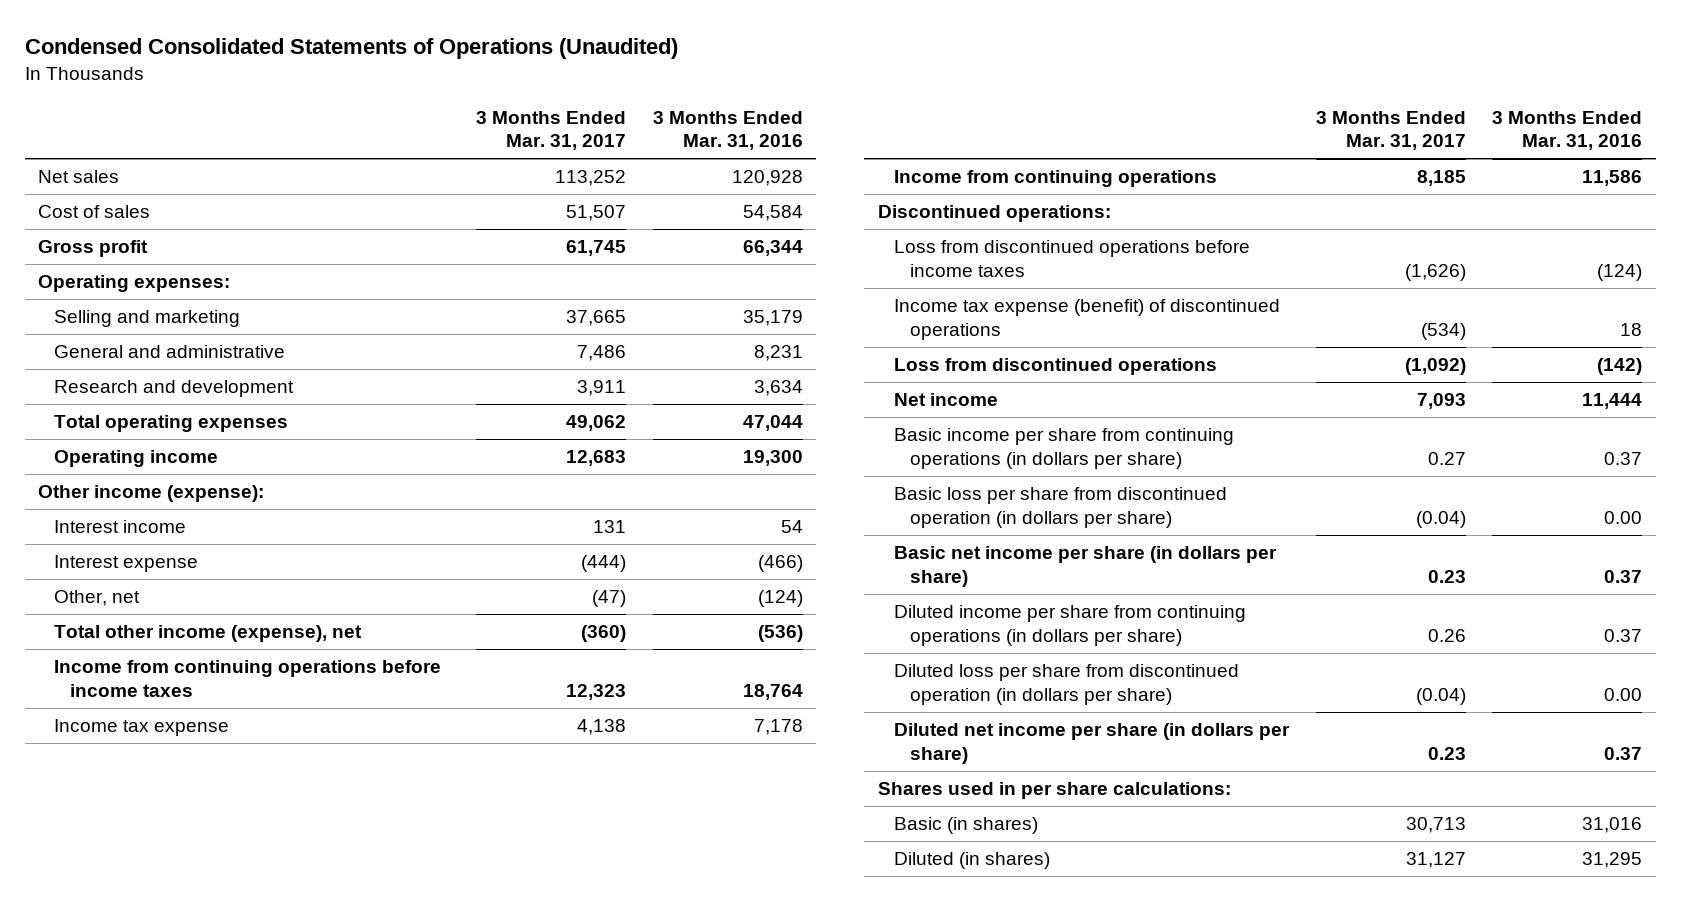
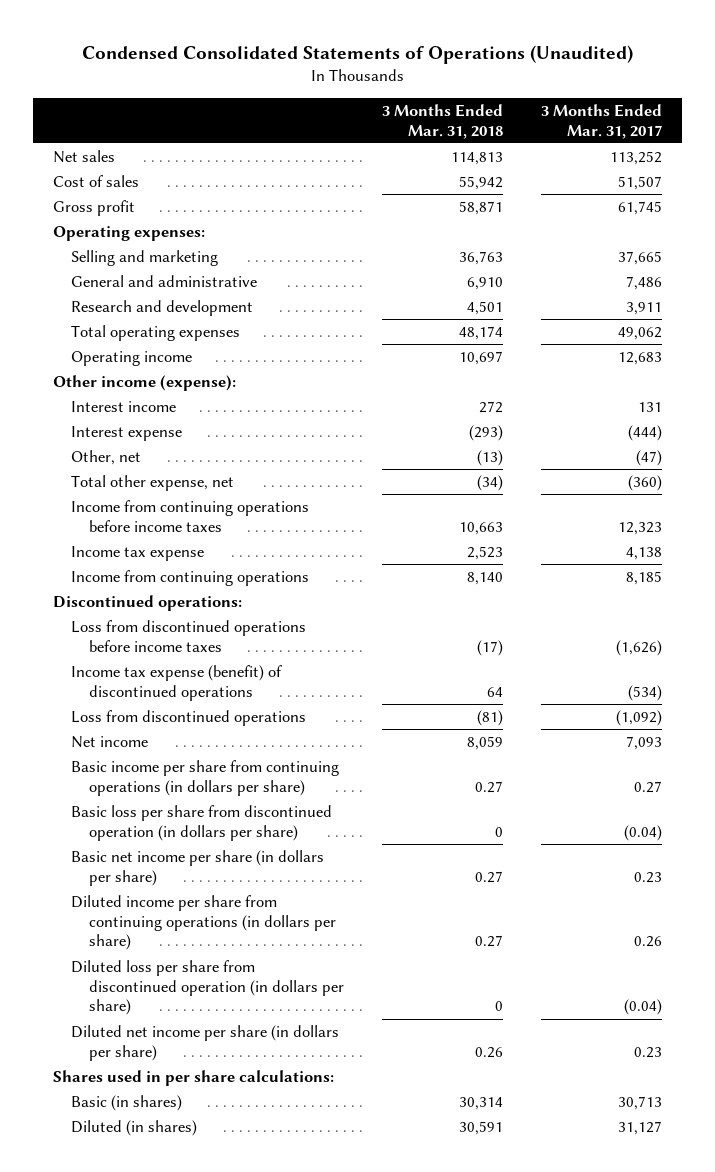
[652,110,803,151] 3 Months Ended Mar. 31, 2016 -> none
none -> [382,103,504,139] 3 Months Ended Mar. 31, 2018
[54,625,363,643] Total other income (expense), net -> [70,475,234,492] Total other expense, net

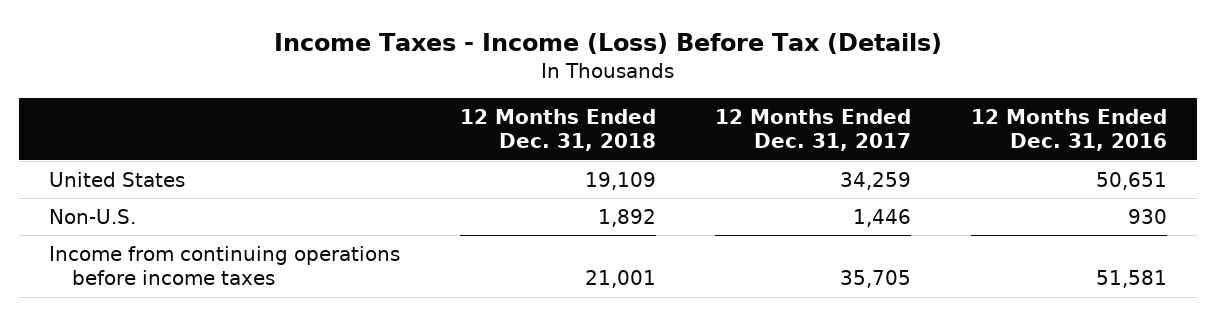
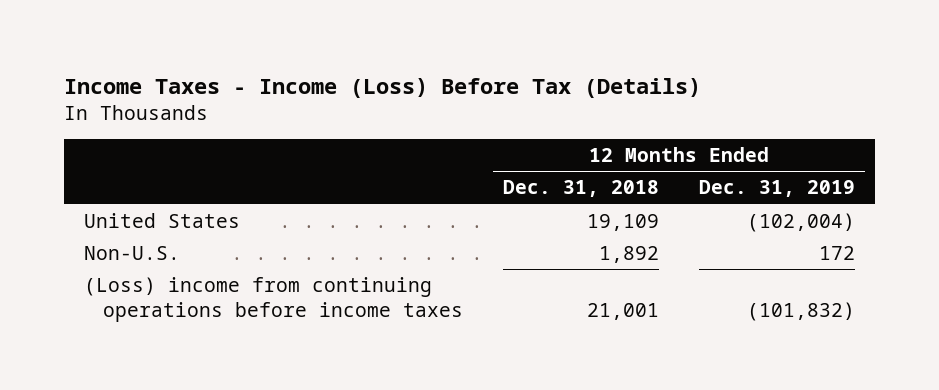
[715,109,912,152] 12 Months Ended Dec. 31, 2017 -> none
[970,109,1167,152] 12 Months Ended Dec. 31, 2016 -> none
none -> [698,180,855,198] Dec. 31, 2019
[48,245,400,286] Income from continuing operations before income taxes -> [83,277,464,323] (Loss) income from continuing operations before income taxes

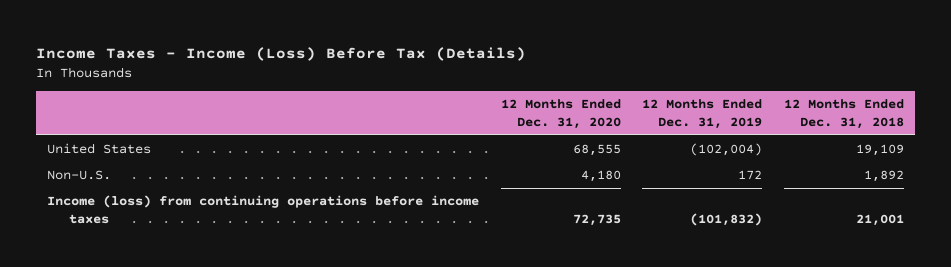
none -> [500,99,621,130] 12 Months Ended Dec. 31, 2020
[83,277,464,323] (Loss) income from continuing operations before income taxes -> [47,194,480,224] Income (loss) from continuing operations before income taxes

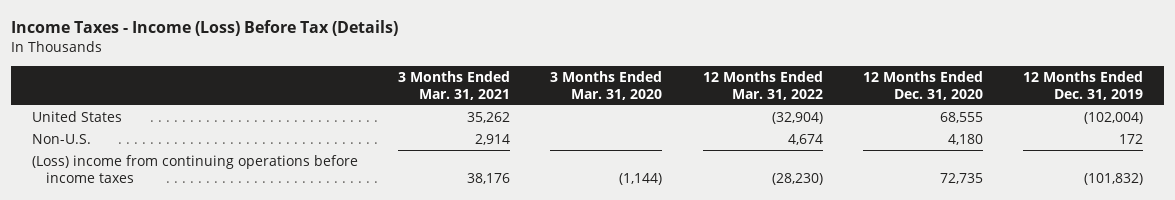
[783,99,904,130] 12 Months Ended Dec. 31, 2018 -> none
none -> [397,71,510,100] 3 Months Ended Mar. 31, 2021
none -> [550,71,663,100] 3 Months Ended Mar. 31, 2020
none -> [702,71,823,100] 12 Months Ended Mar. 31, 2022
[47,194,480,224] Income (loss) from continuing operations before income taxes -> [31,155,358,183] (Loss) income from continuing operations before income taxes

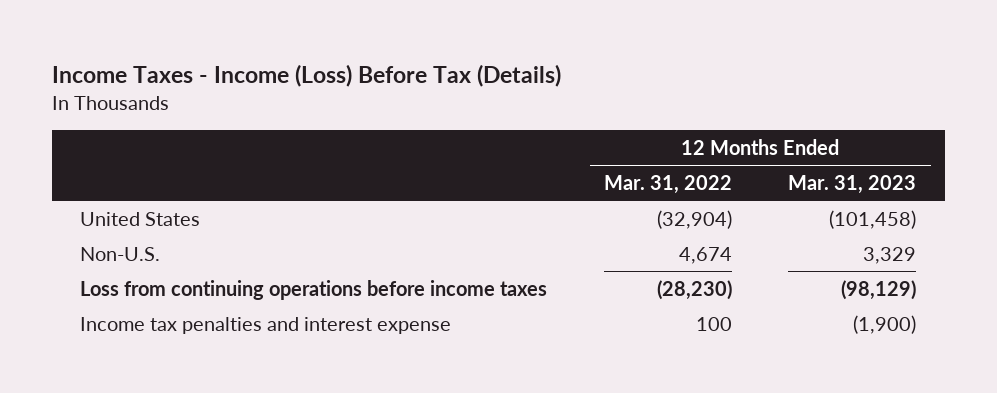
[397,71,510,100] 3 Months Ended Mar. 31, 2021 -> none
[550,71,663,100] 3 Months Ended Mar. 31, 2020 -> none
[862,71,983,100] 12 Months Ended Dec. 31, 2020 -> none
[1023,71,1144,100] 12 Months Ended Dec. 31, 2019 -> none
none -> [788,174,917,194] Mar. 31, 2023
[31,155,358,183] (Loss) income from continuing operations before income taxes -> [80,279,548,300] Loss from continuing operations before income taxes
none -> [80,316,452,334] Income tax penalties and interest expense

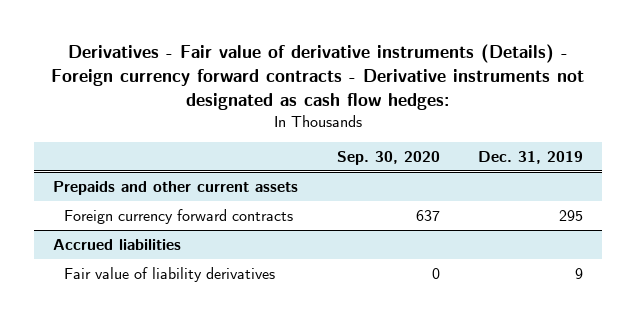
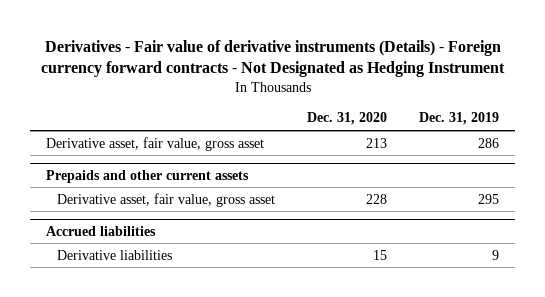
[51,43,585,110] Derivatives - Fair value of derivative instruments (Details) - Foreign currency forward contracts - Derivative instruments not designated as cash flow hedges: -> [40,39,505,78] Derivatives - Fair value of derivative instruments (Details) - Foreign currency forward contracts - Not Designated as Hedging Instrument
[336,150,440,165] Sep. 30, 2020 -> none
none -> [307,112,388,126] Dec. 31, 2020
none -> [46,136,265,151] Derivative asset, fair value, gross asset
[64,208,294,224] Foreign currency forward contracts -> [57,192,276,207] Derivative asset, fair value, gross asset
[64,266,276,282] Fair value of liability derivatives -> [57,249,173,260] Derivative liabilities

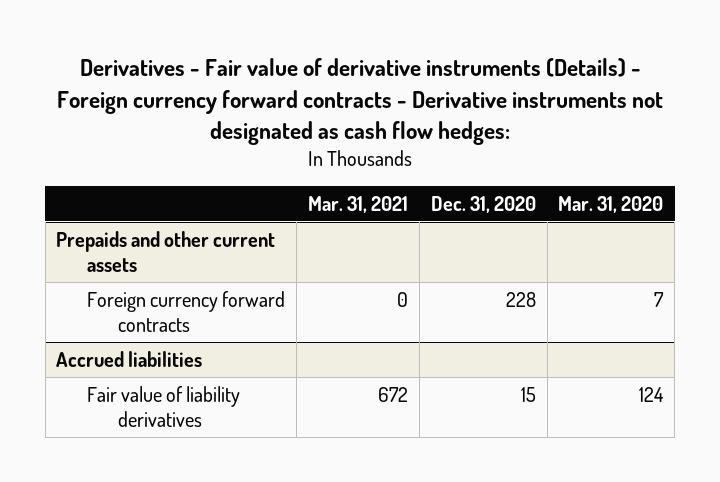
[40,39,505,78] Derivatives - Fair value of derivative instruments (Details) - Foreign currency forward contracts - Not Designated as Hedging Instrument -> [56,58,663,145] Derivatives - Fair value of derivative instruments (Details) - Foreign currency forward contracts - Derivative instruments not designated as cash flow hedges:
[419,112,500,126] Dec. 31, 2019 -> none
none -> [308,195,409,213] Mar. 31, 2021
none -> [558,195,664,213] Mar. 31, 2020
[46,136,265,151] Derivative asset, fair value, gross asset -> none
[57,192,276,207] Derivative asset, fair value, gross asset -> [87,290,286,332] Foreign currency forward contracts
[57,249,173,260] Derivative liabilities -> [87,385,241,427] Fair value of liability derivatives

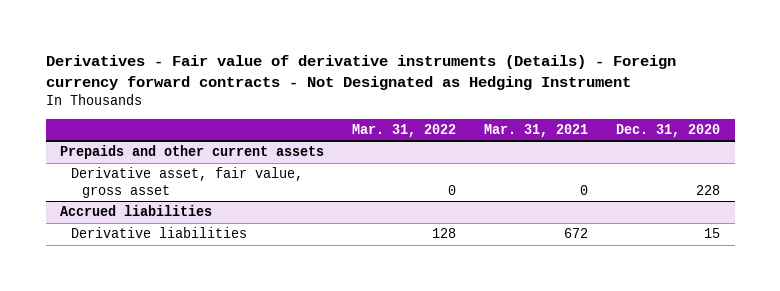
[56,58,663,145] Derivatives - Fair value of derivative instruments (Details) - Foreign currency forward contracts - Derivative instruments not designated as cash flow hedges: -> [45,55,676,91] Derivatives - Fair value of derivative instruments (Details) - Foreign currency forward contracts - Not Designated as Hedging Instrument
[558,195,664,213] Mar. 31, 2020 -> none
none -> [351,123,456,137] Mar. 31, 2022
[87,290,286,332] Foreign currency forward contracts -> [71,167,304,198] Derivative asset, fair value, gross asset
[87,385,241,427] Fair value of liability derivatives -> [71,227,248,239] Derivative liabilities

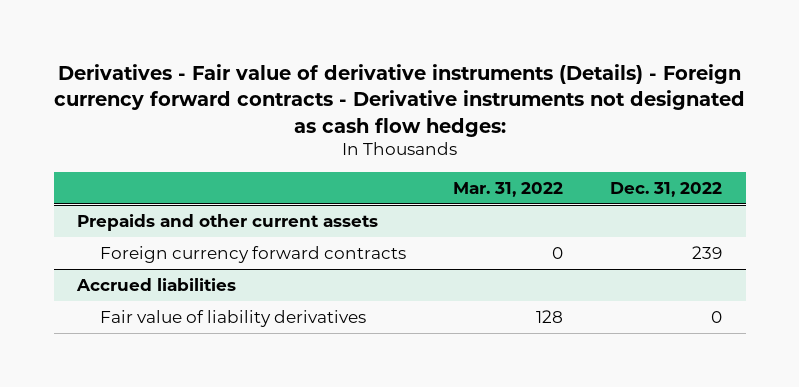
[45,55,676,91] Derivatives - Fair value of derivative instruments (Details) - Foreign currency forward contracts - Not Designated as Hedging Instrument -> [53,64,745,137] Derivatives - Fair value of derivative instruments (Details) - Foreign currency forward contracts - Derivative instruments not designated as cash flow hedges:
[484,123,589,137] Mar. 31, 2021 -> none
[616,123,721,137] Dec. 31, 2020 -> none
none -> [610,181,723,197] Dec. 31, 2022
[71,167,304,198] Derivative asset, fair value, gross asset -> [99,245,406,263] Foreign currency forward contracts
[71,227,248,239] Derivative liabilities -> [99,309,366,327] Fair value of liability derivatives

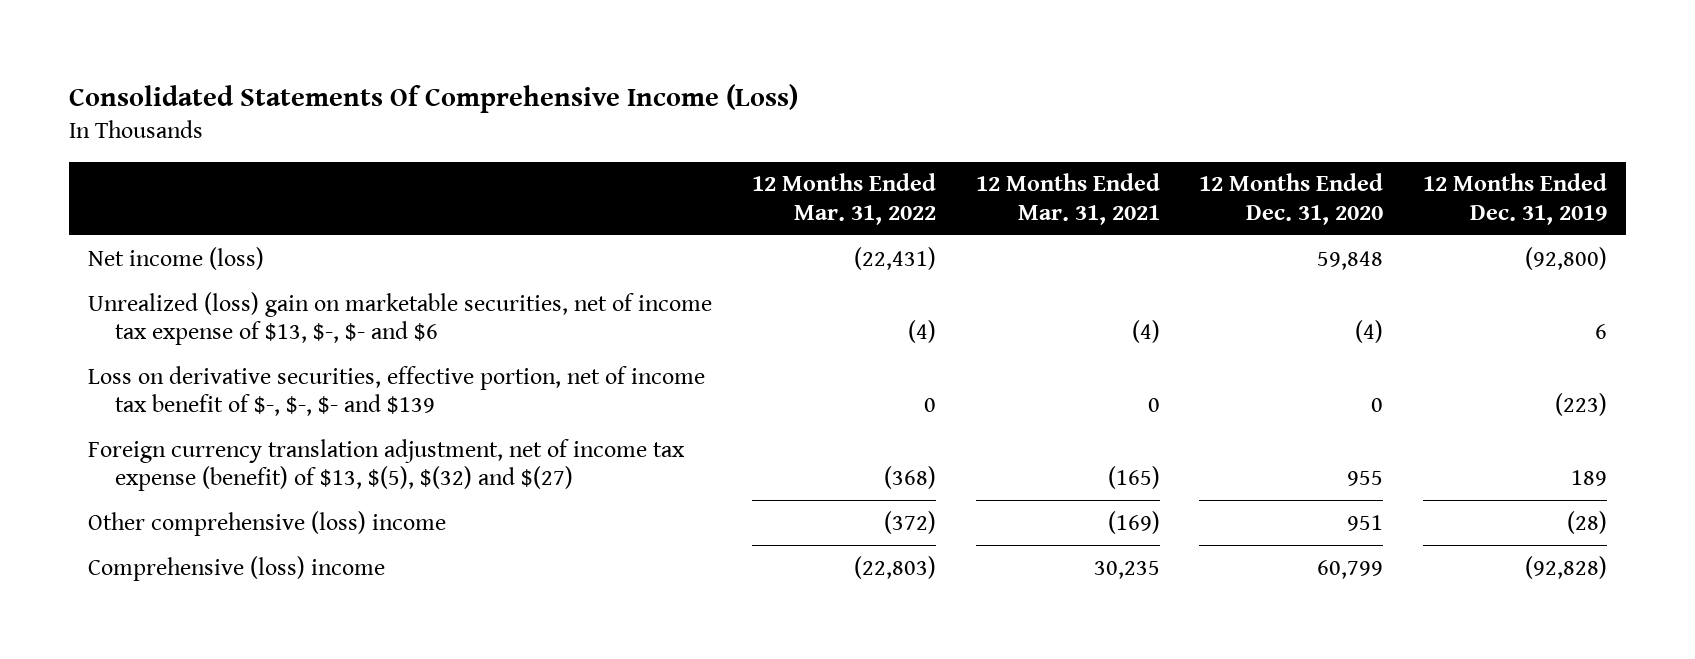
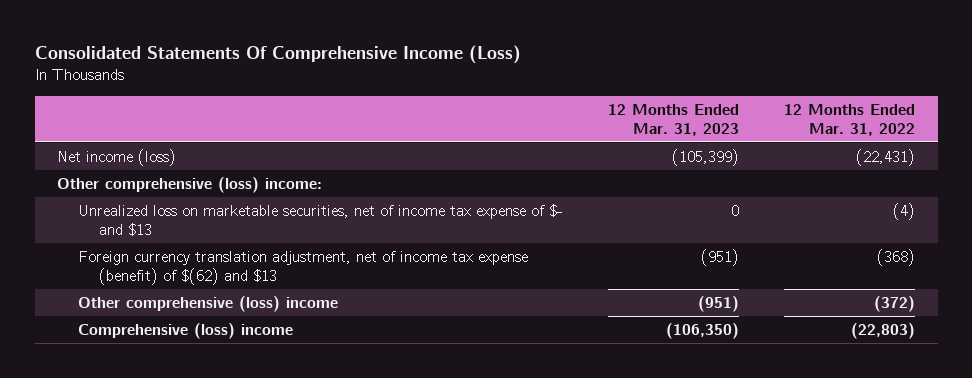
[975,173,1160,225] 12 Months Ended Mar. 31, 2021 -> none
[1199,173,1384,225] 12 Months Ended Dec. 31, 2020 -> none
[1422,173,1607,225] 12 Months Ended Dec. 31, 2019 -> none
none -> [608,104,740,136] 12 Months Ended Mar. 31, 2023
[88,365,706,417] Loss on derivative securities, effective portion, net of income tax benefit of $-, $-, $- and $139 -> none
none -> [57,177,323,194] Other comprehensive (loss) income:
[88,291,713,346] Unrealized (loss) gain on marketable securities, net of income tax expense of $13, $-, $- and $6 -> [77,204,563,236] Unrealized loss on marketable securities, net of income tax expense of $- and $13
[88,438,686,492] Foreign currency translation adjustment, net of income tax expense (benefit) of $13, $(5), $(32) and $(27) -> [77,251,528,285] Foreign currency translation adjustment, net of income tax expense (benefit) of $(62) and $13

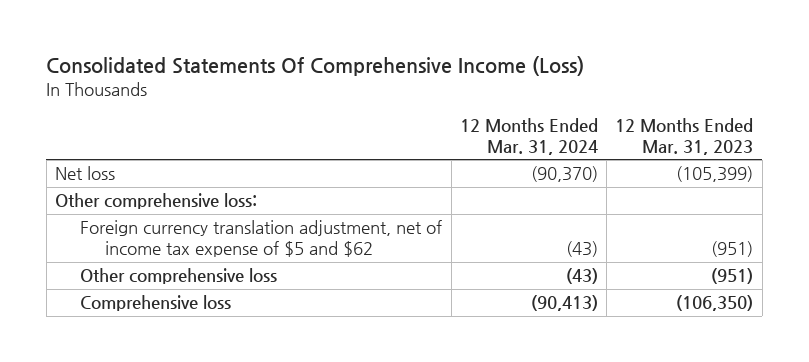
[784,104,916,136] 12 Months Ended Mar. 31, 2022 -> none
none -> [459,118,598,155] 12 Months Ended Mar. 31, 2024
[77,204,563,236] Unrealized loss on marketable securities, net of income tax expense of $- and $13 -> none
[57,149,177,167] Net income (loss) -> [55,166,116,181] Net loss
[57,177,323,194] Other comprehensive (loss) income: -> [55,193,258,210] Other comprehensive loss:
[77,251,528,285] Foreign currency translation adjustment, net of income tax expense (benefit) of $(62) and $13 -> [80,220,443,257] Foreign currency translation adjustment, net of income tax expense of $5 and $62
[77,296,338,313] Other comprehensive (loss) income -> [80,268,278,285] Other comprehensive loss
[77,323,293,340] Comprehensive (loss) income -> [80,295,232,312] Comprehensive loss

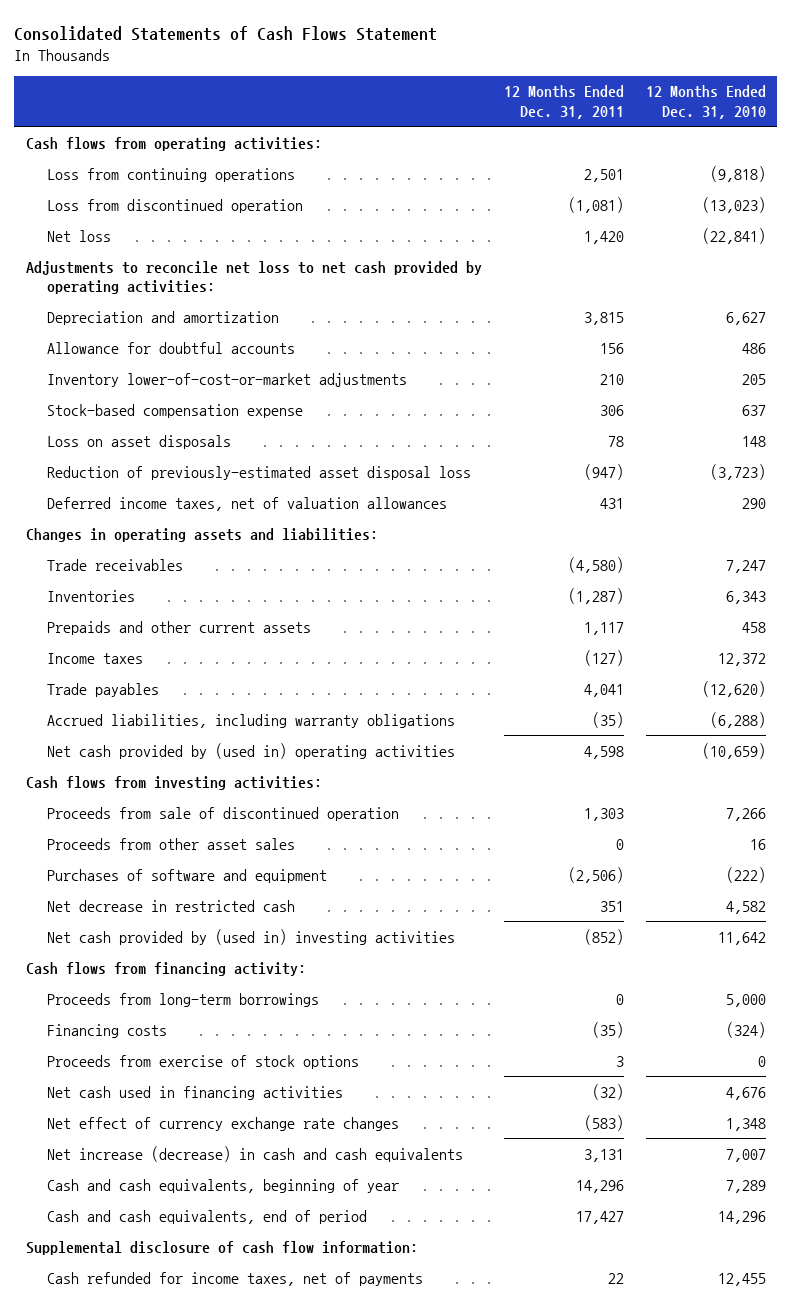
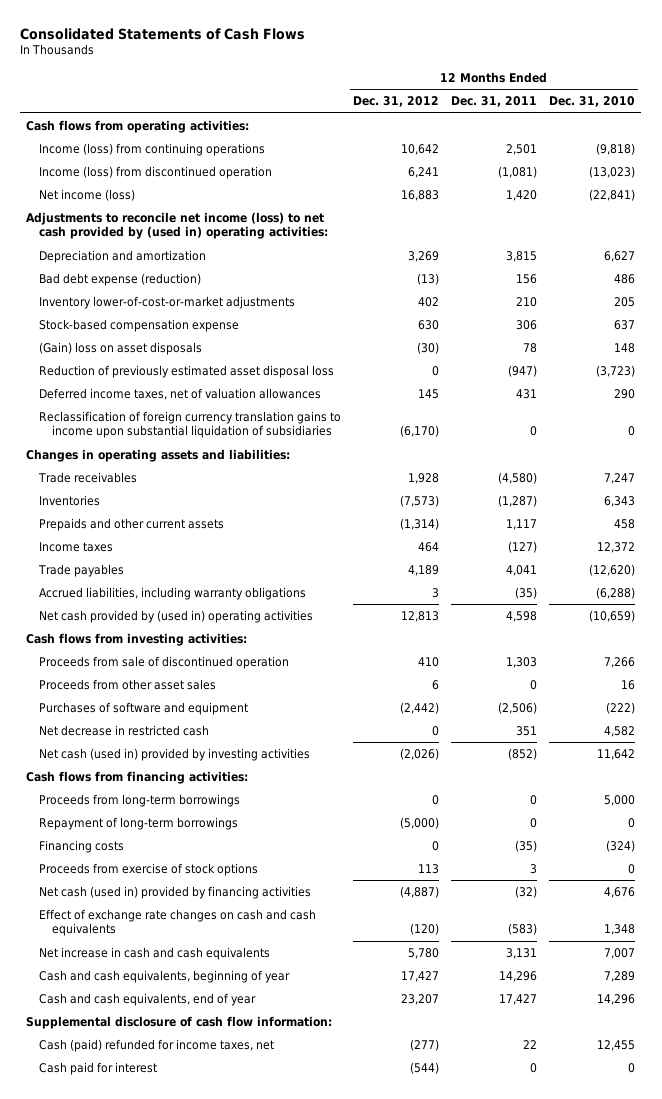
[14,25,438,41] Consolidated Statements of Cash Flows Statement -> [20,27,306,40] Consolidated Statements of Cash Flows
none -> [353,96,440,108] Dec. 31, 2012
[47,167,296,182] Loss from continuing operations -> [39,142,266,156] Income (loss) from continuing operations
[47,198,304,213] Loss from discontinued operation -> [39,165,273,179] Income (loss) from discontinued operation
[47,229,112,242] Net loss -> [39,188,136,201] Net income (loss)
[25,260,482,294] Adjustments to reconcile net loss to net cash provided by operating activities: -> [26,211,329,240] Adjustments to reconcile net income (loss) to net cash provided by (used in) operating activities:
[47,341,296,354] Allowance for doubtful accounts -> [39,272,202,286] Bad debt expense (reduction)
[47,434,232,449] Loss on asset disposals -> [39,341,203,355] (Gain) loss on asset disposals
[47,465,472,480] Reduction of previously-estimated asset disposal loss -> [39,364,335,378] Reduction of previously estimated asset disposal loss
none -> [39,410,342,439] Reclassification of foreign currency translation gains to income upon substantial liquidation of subsidiaries
[47,928,456,945] Net cash provided by (used in) investing activities -> [39,747,311,761] Net cash (used in) provided by investing activities
[25,961,306,976] Cash flows from financing activity: -> [26,770,249,784] Cash flows from financing activities:
none -> [39,816,239,830] Repayment of long-term borrowings
[47,1085,344,1100] Net cash used in financing activities -> [39,885,312,899] Net cash (used in) provided by financing activities
[47,1116,400,1131] Net effect of currency exchange rate changes -> [39,908,317,937] Effect of exchange rate changes on cash and cash equivalents
[47,1145,464,1162] Net increase (decrease) in cash and cash equivalents -> [39,946,271,960] Net increase in cash and cash equivalents
[47,1209,368,1224] Cash and cash equivalents, end of period -> [39,992,257,1006] Cash and cash equivalents, end of year
[47,1271,424,1286] Cash refunded for income taxes, net of payments -> [39,1038,275,1052] Cash (paid) refunded for income taxes, net
none -> [39,1061,158,1075] Cash paid for interest

